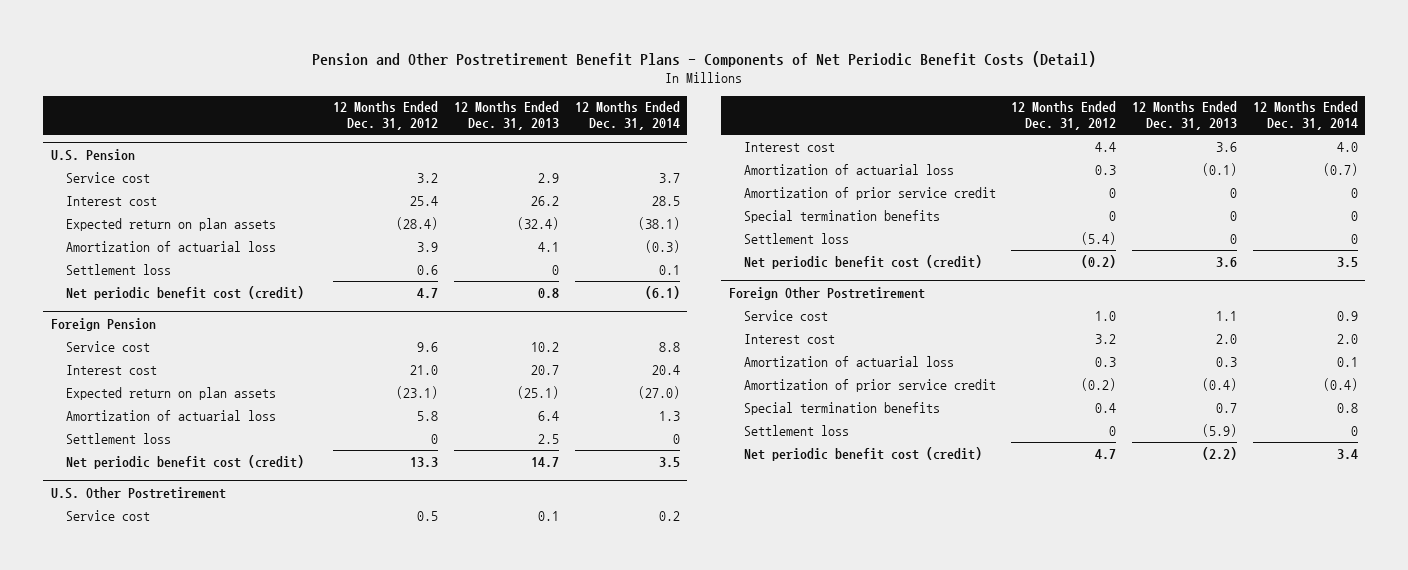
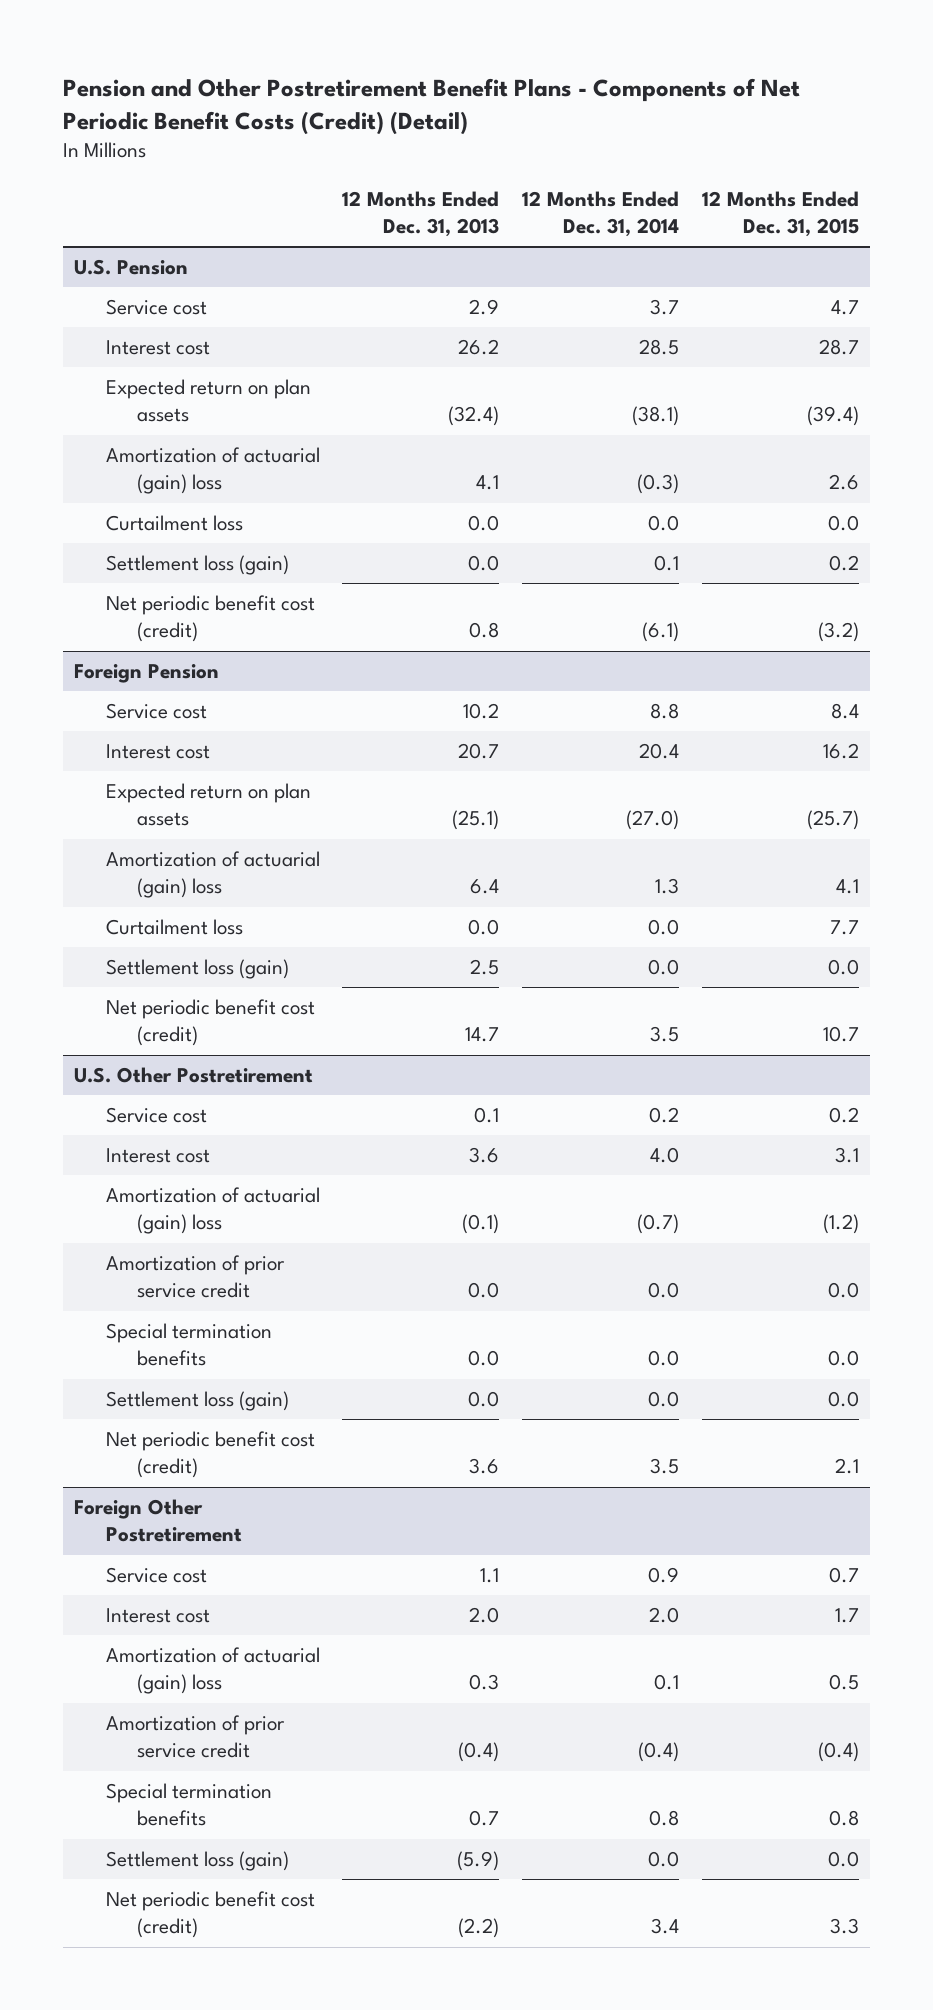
[312,50,1097,67] Pension and Other Postretirement Benefit Plans - Components of Net Periodic Benefit Costs (Detail) -> [62,77,800,135] Pension and Other Postretirement Benefit Plans - Components of Net Periodic Benefit Costs (Credit) (Detail)
[333,101,439,131] 12 Months Ended Dec. 31, 2012 -> none
none -> [701,190,859,237] 12 Months Ended Dec. 31, 2015
[65,240,276,252] Amortization of actuarial loss -> [105,447,320,495] Amortization of actuarial (gain) loss
none -> [105,515,243,532] Curtailment loss
[65,263,171,275] Settlement loss -> [105,555,289,576] Settlement loss (gain)
[551,264,559,275] 0 -> [468,555,500,572] 0.0
[65,409,276,421] Amortization of actuarial loss -> [105,851,320,899] Amortization of actuarial (gain) loss
none -> [105,919,243,936] Curtailment loss
[65,432,171,444] Settlement loss -> [105,959,289,980] Settlement loss (gain)
[672,433,680,444] 0 -> [647,959,679,976] 0.0
[743,163,954,175] Amortization of actuarial loss -> [105,1187,320,1235] Amortization of actuarial (gain) loss
[1229,187,1237,198] 0 -> [468,1282,500,1299] 0.0
[1350,187,1358,198] 0 -> [647,1282,679,1299] 0.0
[1229,210,1237,221] 0 -> [468,1350,500,1367] 0.0
[1350,210,1358,221] 0 -> [647,1350,679,1367] 0.0
[743,232,849,244] Settlement loss -> [105,1391,289,1412] Settlement loss (gain)
[1229,233,1237,244] 0 -> [468,1391,500,1408] 0.0
[1350,233,1358,244] 0 -> [647,1391,679,1408] 0.0
[743,355,954,367] Amortization of actuarial loss -> [105,1647,320,1695] Amortization of actuarial (gain) loss
[743,424,849,436] Settlement loss -> [105,1851,289,1872] Settlement loss (gain)
[1350,425,1358,436] 0 -> [647,1851,679,1868] 0.0

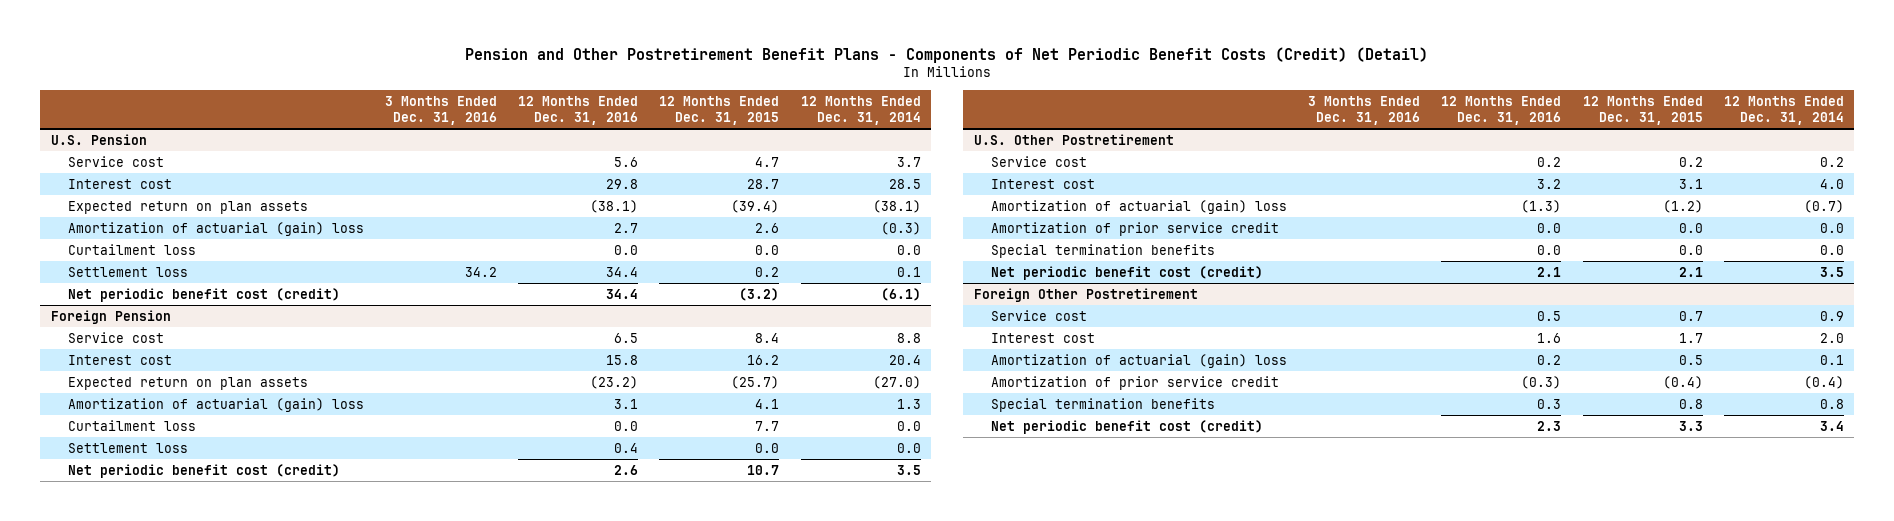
[342,190,500,237] 12 Months Ended Dec. 31, 2013 -> none
none -> [384,96,497,125] 3 Months Ended Dec. 31, 2016
none -> [518,96,639,125] 12 Months Ended Dec. 31, 2016
[105,555,289,576] Settlement loss (gain) -> [67,266,188,277] Settlement loss
[105,959,289,980] Settlement loss (gain) -> [67,442,188,453] Settlement loss
[105,1391,289,1412] Settlement loss (gain) -> none
[105,1851,289,1872] Settlement loss (gain) -> none

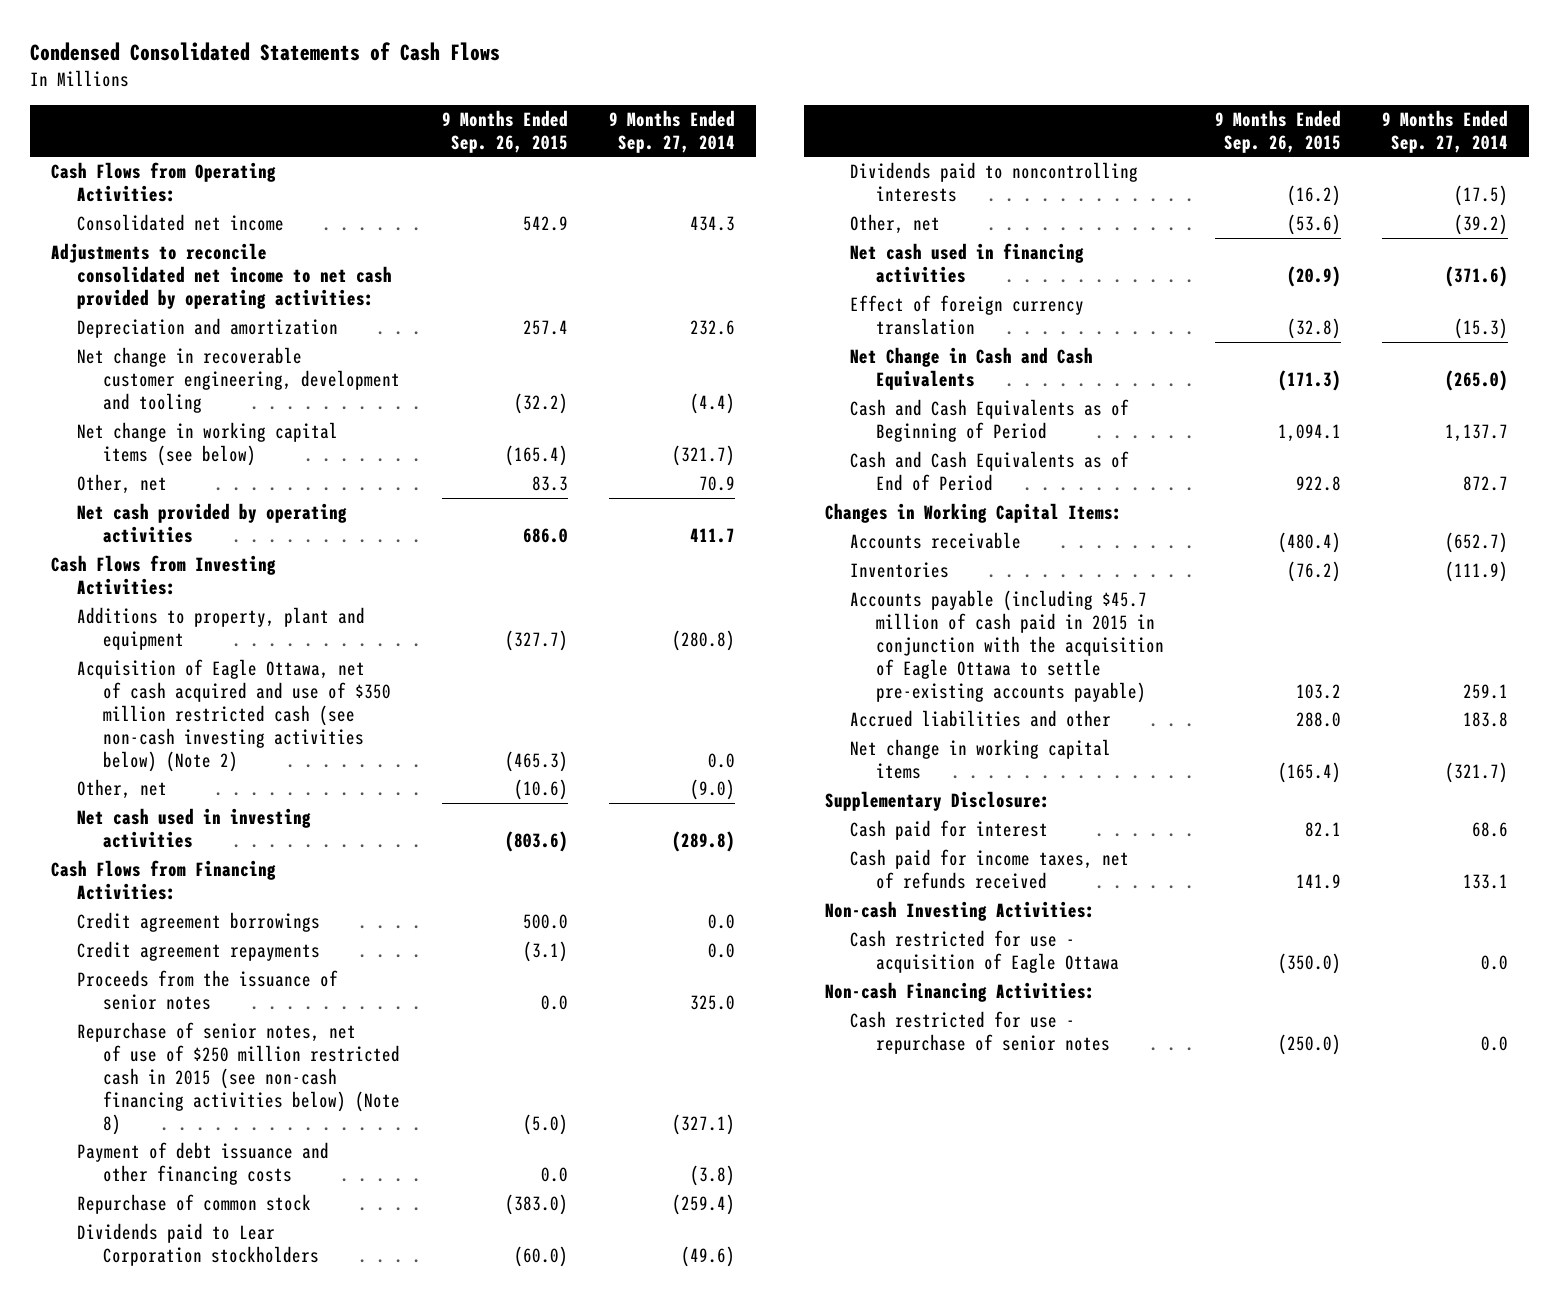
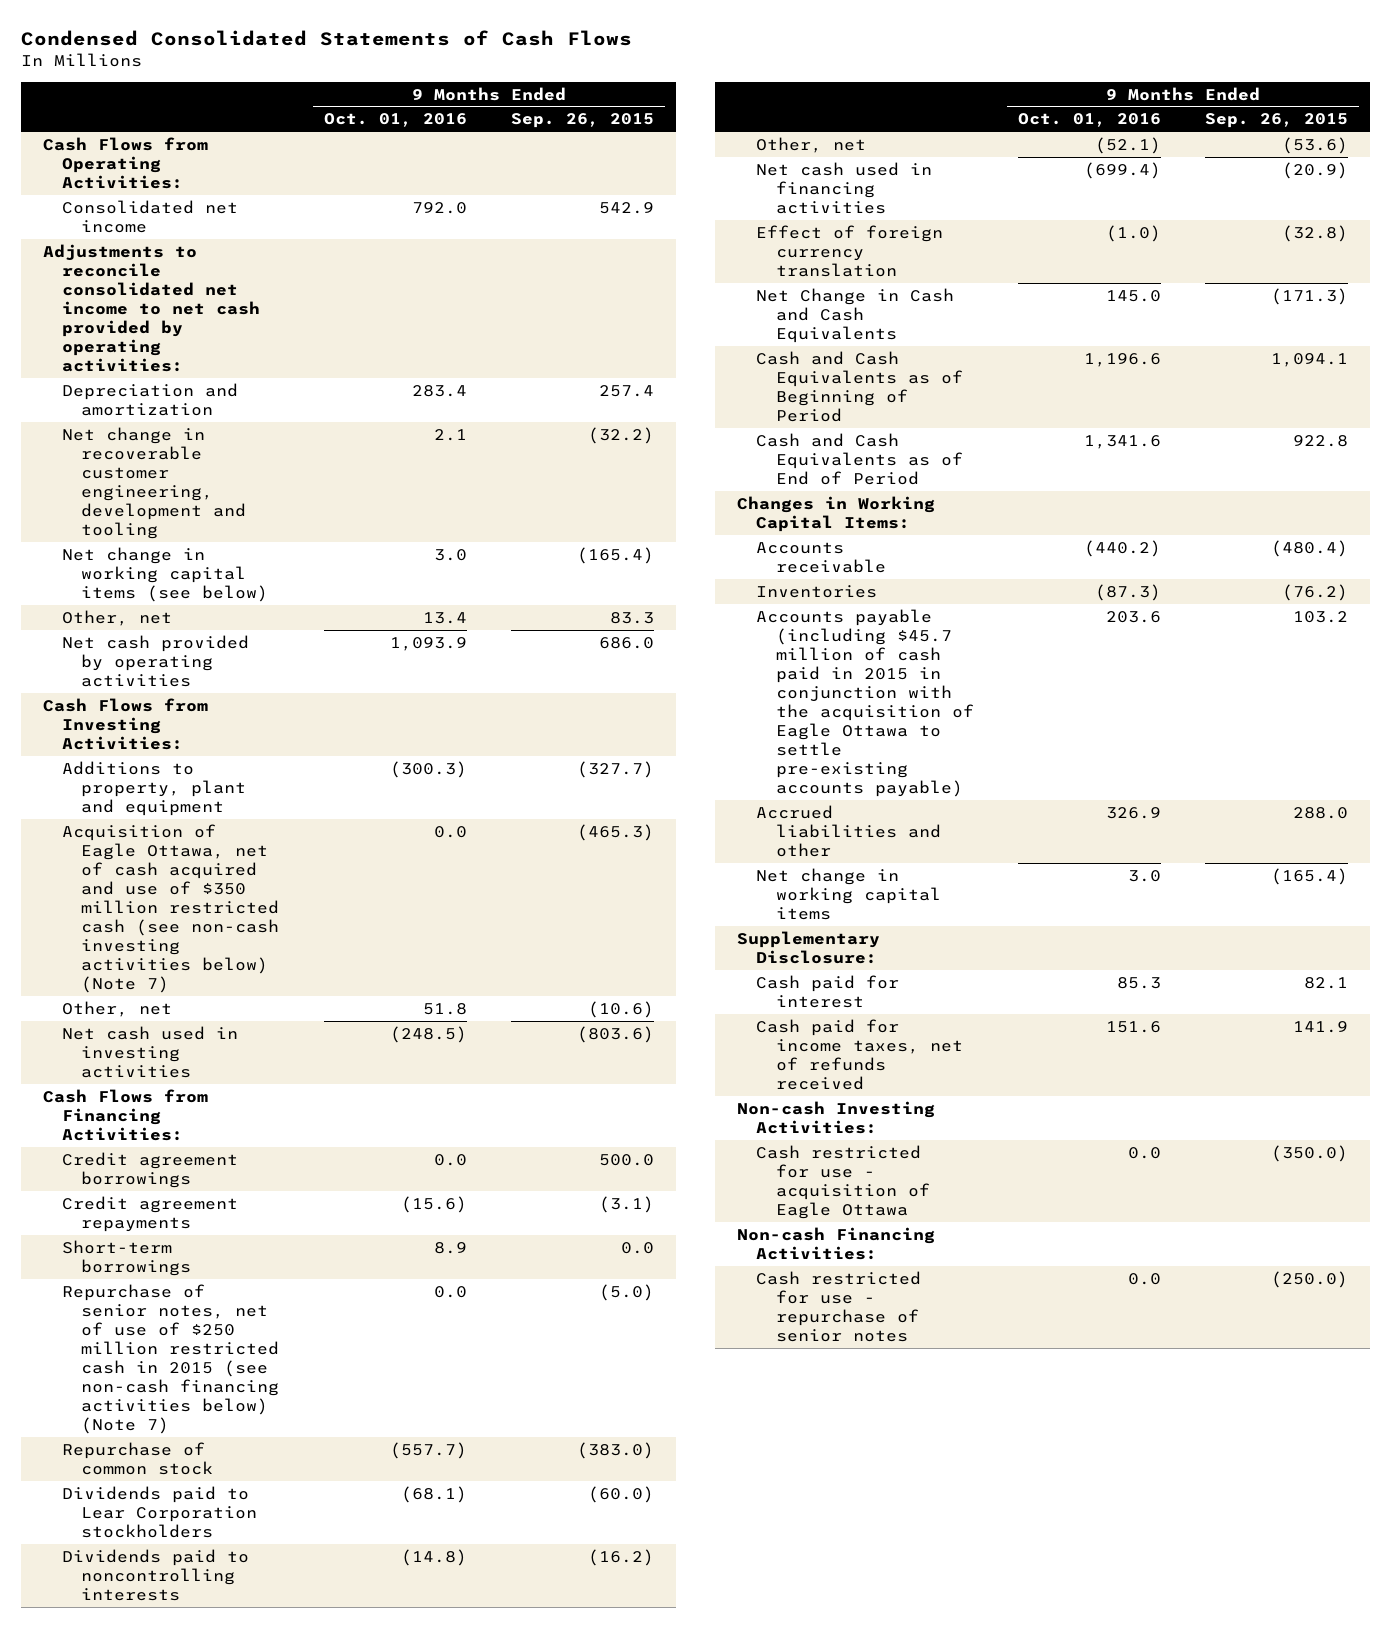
[609,109,736,153] 9 Months Ended Sep. 27, 2014 -> none
none -> [323,113,467,128] Oct. 01, 2016
[77,659,391,772] Acquisition of Eagle Ottawa, net of cash acquired and use of $350 million restricted cash (see non-cash investing activities below) (Note 2) -> [62,823,280,994] Acquisition of Eagle Ottawa, net of cash acquired and use of $350 million restricted cash (see non-cash investing activities below) (Note 7)
[77,970,339,1010] Proceeds from the issuance of senior notes -> none
[77,1142,330,1185] Payment of debt issuance and other financing costs -> none
none -> [62,1239,192,1276] Short-term borrowings
[77,1022,400,1135] Repurchase of senior notes, net of use of $250 million restricted cash in 2015 (see non-cash financing activities below) (Note 8) -> [62,1283,280,1435] Repurchase of senior notes, net of use of $250 million restricted cash in 2015 (see non-cash financing activities below) (Note 7)

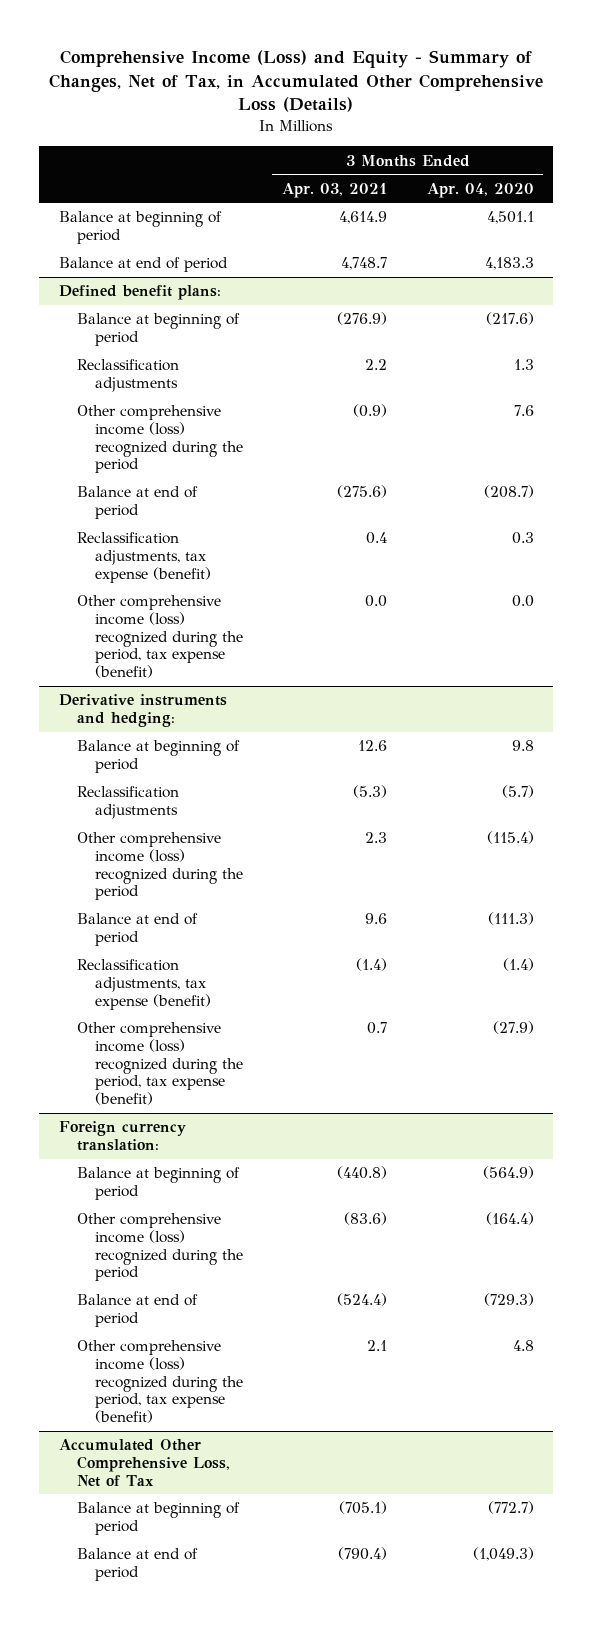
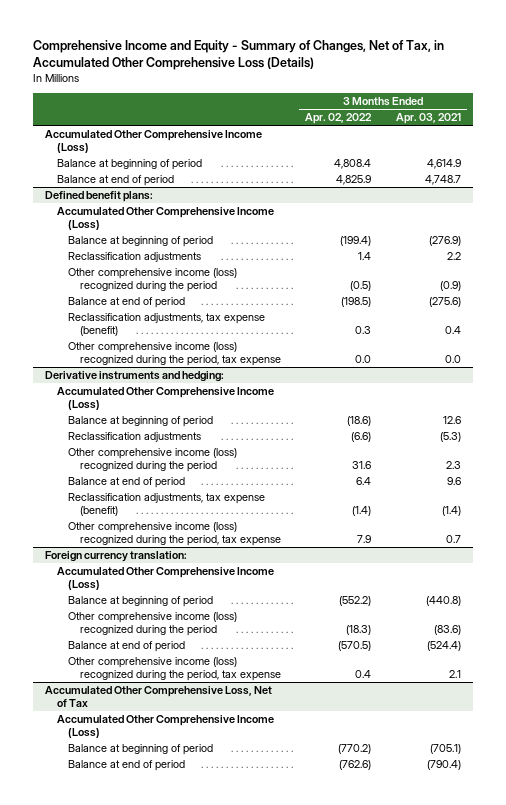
[49,49,544,113] Comprehensive Income (Loss) and Equity - Summary of Changes, Net of Tax, in Accumulated Other Comprehensive Loss (Details) -> [33,40,445,71] Comprehensive Income and Equity - Summary of Changes, Net of Tax, in Accumulated Other Comprehensive Loss (Details)
[426,182,534,198] Apr. 04, 2020 -> none
none -> [305,113,373,125] Apr. 02, 2022
none -> [45,130,263,154] Accumulated Other Comprehensive Income (Loss)
none -> [56,207,274,231] Accumulated Other Comprehensive Income (Loss)
[76,595,243,679] Other comprehensive income (loss) recognized during the period, tax expense (benefit) -> [68,342,281,367] Other comprehensive income (loss) recognized during the period, tax expense
none -> [56,387,274,411] Accumulated Other Comprehensive Income (Loss)
[76,1022,243,1106] Other comprehensive income (loss) recognized during the period, tax expense (benefit) -> [68,522,281,547] Other comprehensive income (loss) recognized during the period, tax expense
none -> [56,567,274,591] Accumulated Other Comprehensive Income (Loss)
[76,1340,243,1424] Other comprehensive income (loss) recognized during the period, tax expense (benefit) -> [68,657,281,682] Other comprehensive income (loss) recognized during the period, tax expense
none -> [56,715,274,739] Accumulated Other Comprehensive Income (Loss)

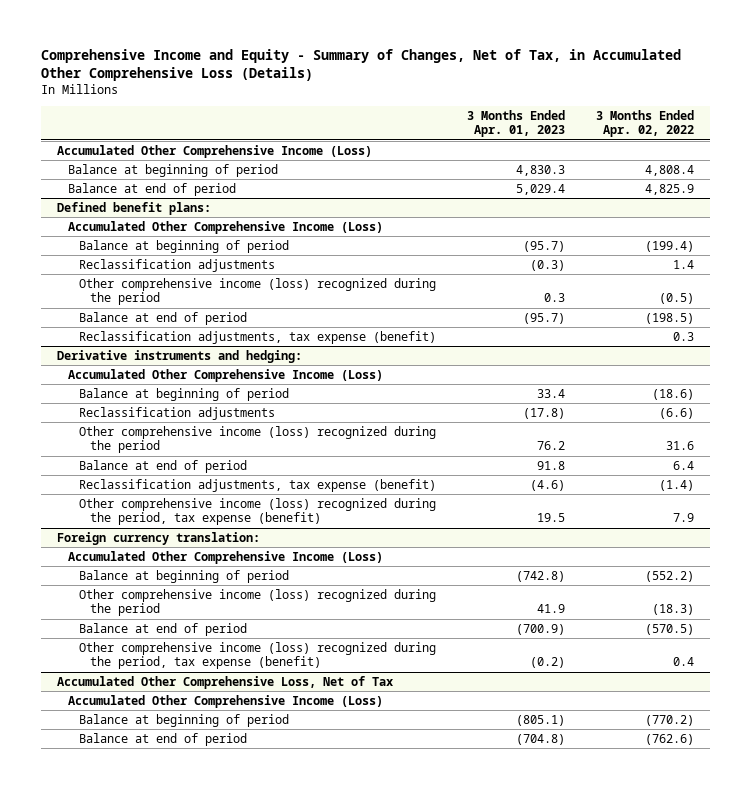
[395,113,461,125] Apr. 03, 2021 -> none
none -> [467,110,566,138] 3 Months Ended Apr. 01, 2023
[68,342,281,367] Other comprehensive income (loss) recognized during the period, tax expense -> none
[68,522,281,547] Other comprehensive income (loss) recognized during the period, tax expense -> [79,498,437,526] Other comprehensive income (loss) recognized during the period, tax expense (benefit)
[68,657,281,682] Other comprehensive income (loss) recognized during the period, tax expense -> [79,642,437,670] Other comprehensive income (loss) recognized during the period, tax expense (benefit)

